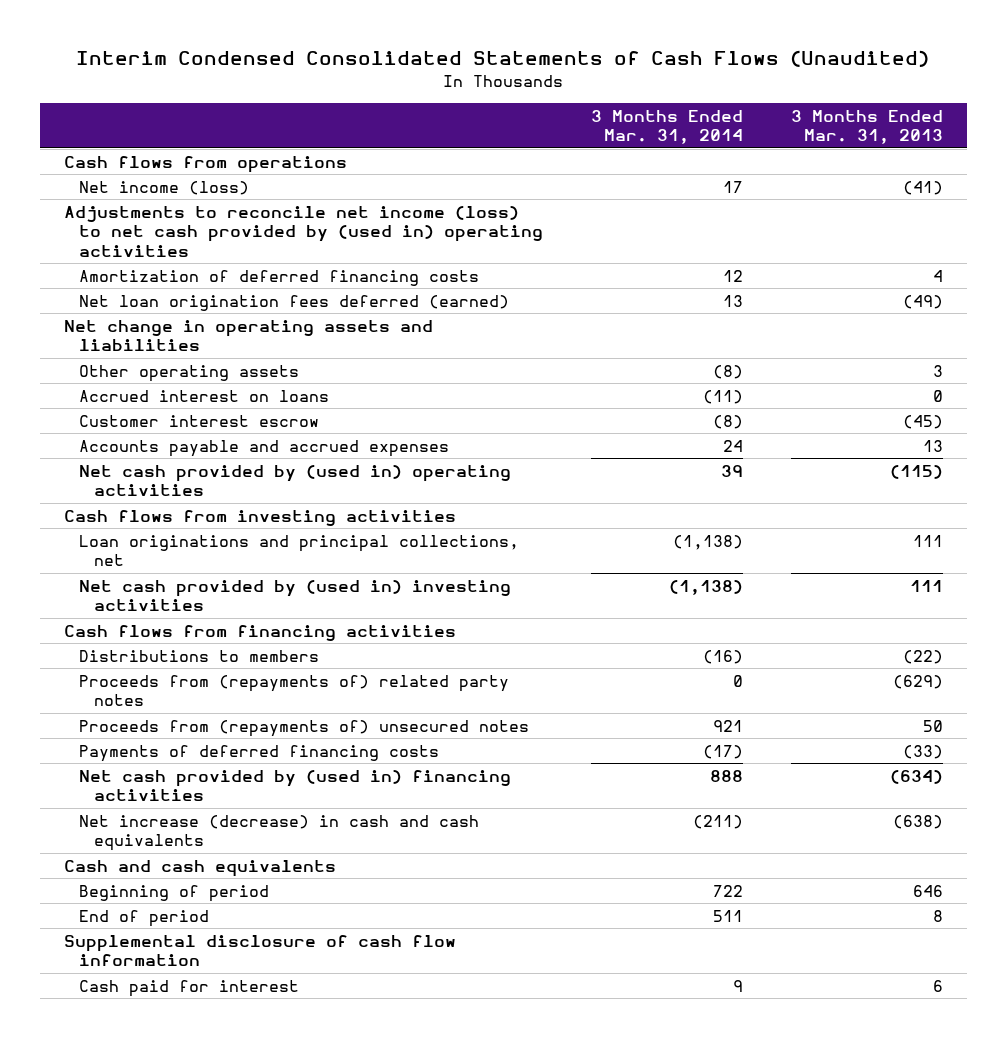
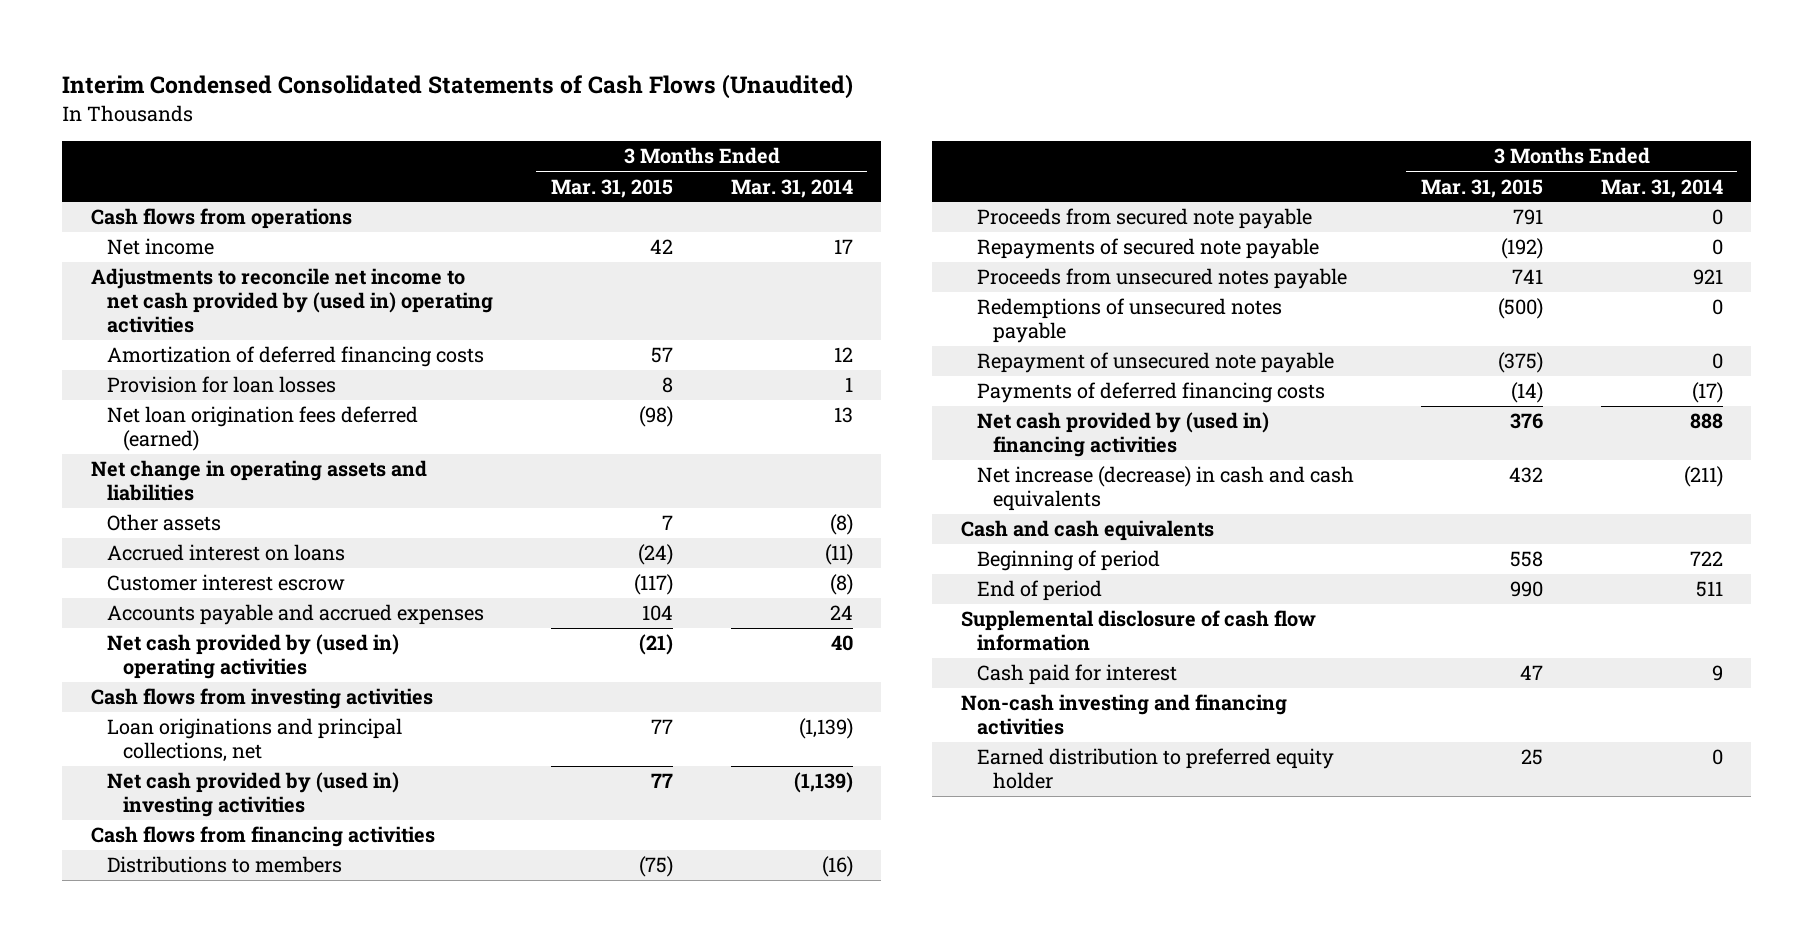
[790,109,943,145] 3 Months Ended Mar. 31, 2013 -> none
none -> [550,178,673,198] Mar. 31, 2015
[78,180,249,195] Net income (loss) -> [106,238,214,256] Net income
[63,205,543,257] Adjustments to reconcile net income (loss) to net cash provided by (used in) operating activities -> [90,268,493,334] Adjustments to reconcile net income to net cash provided by (used in) operating activities
none -> [106,376,336,394] Provision for loan losses
[78,364,299,382] Other operating assets -> [106,514,221,532] Other assets
[720,464,743,477] 39 -> [830,635,853,652] 40
[672,534,743,550] (1,138) -> [798,718,853,740] (1,139)
[668,579,743,595] (1,138) -> [793,772,853,794] (1,139)
[78,674,509,707] Proceeds from (repayments of) related party notes -> none
none -> [976,208,1312,230] Proceeds from secured note payable
none -> [976,238,1319,260] Repayments of secured note payable
[78,719,529,737] Proceeds from (repayments of) unsecured notes -> [976,268,1347,290] Proceeds from unsecured notes payable
none -> [976,298,1282,344] Redemptions of unsecured notes payable
none -> [976,352,1334,374] Repayment of unsecured note payable
none -> [960,694,1287,736] Non-cash investing and financing activities
none -> [976,748,1334,790] Earned distribution to preferred equity holder

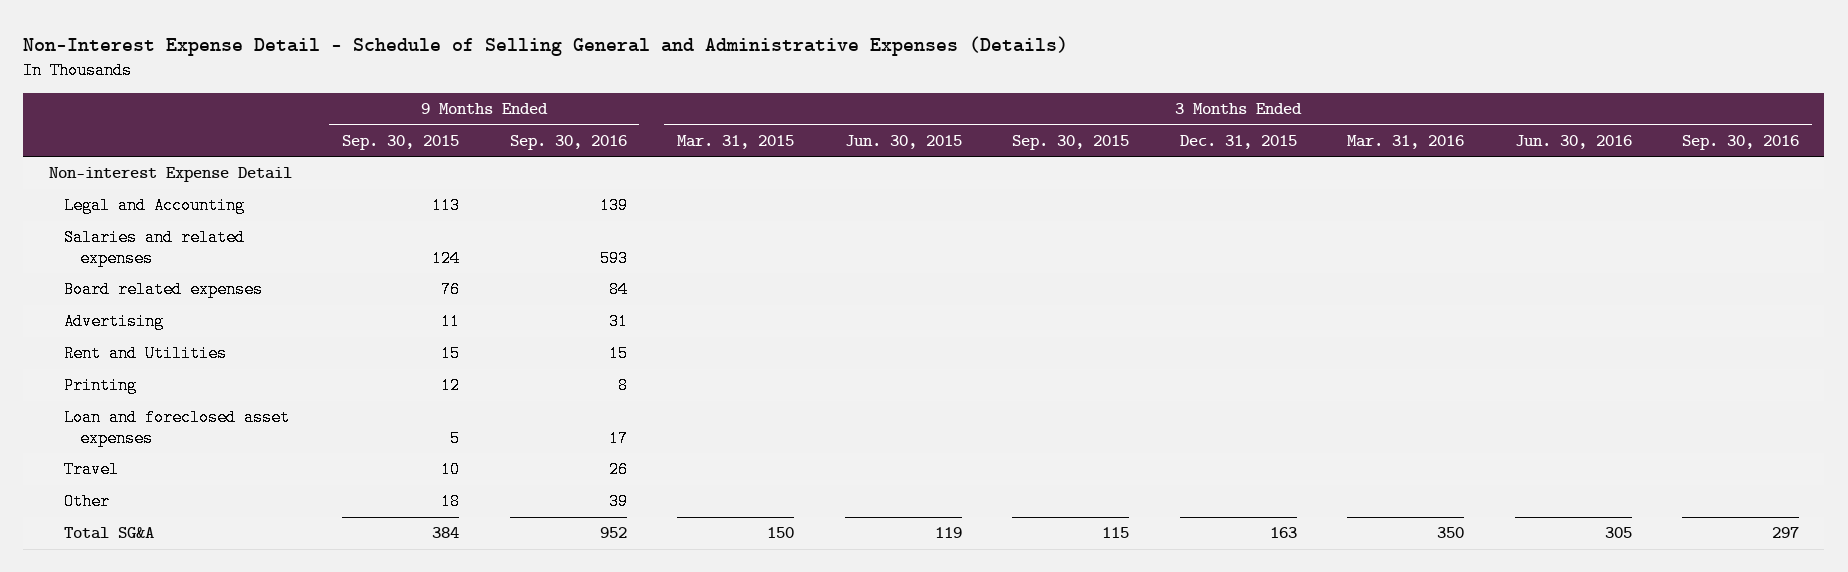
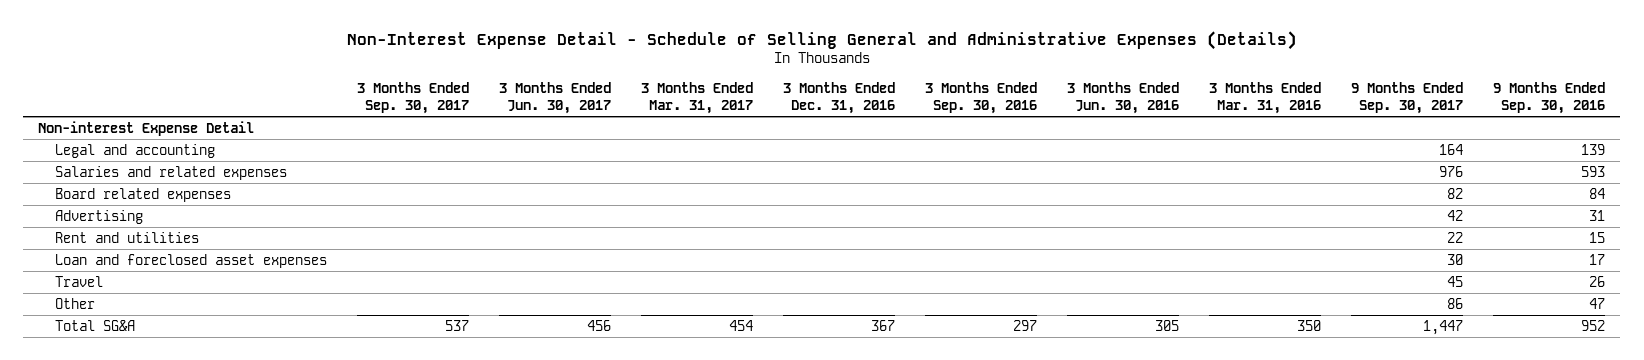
[342,134,460,150] Sep. 30, 2015 -> none
[677,134,795,149] Mar. 31, 2015 -> none
[844,134,962,149] Jun. 30, 2015 -> none
[1012,134,1130,150] Sep. 30, 2015 -> none
[1179,134,1297,149] Dec. 31, 2015 -> none
none -> [357,82,470,115] 3 Months Ended Sep. 30, 2017
none -> [499,82,612,115] 3 Months Ended Jun. 30, 2017
none -> [641,82,754,115] 3 Months Ended Mar. 31, 2017
none -> [783,82,896,115] 3 Months Ended Dec. 31, 2016
none -> [1351,82,1464,115] 9 Months Ended Sep. 30, 2017
[64,197,246,215] Legal and Accounting -> [55,144,216,159] Legal and accounting
[64,377,138,395] Printing -> none
[64,345,228,363] Rent and Utilities -> [55,232,200,244] Rent and utilities
[608,493,628,511] 39 -> [1589,298,1606,310] 47

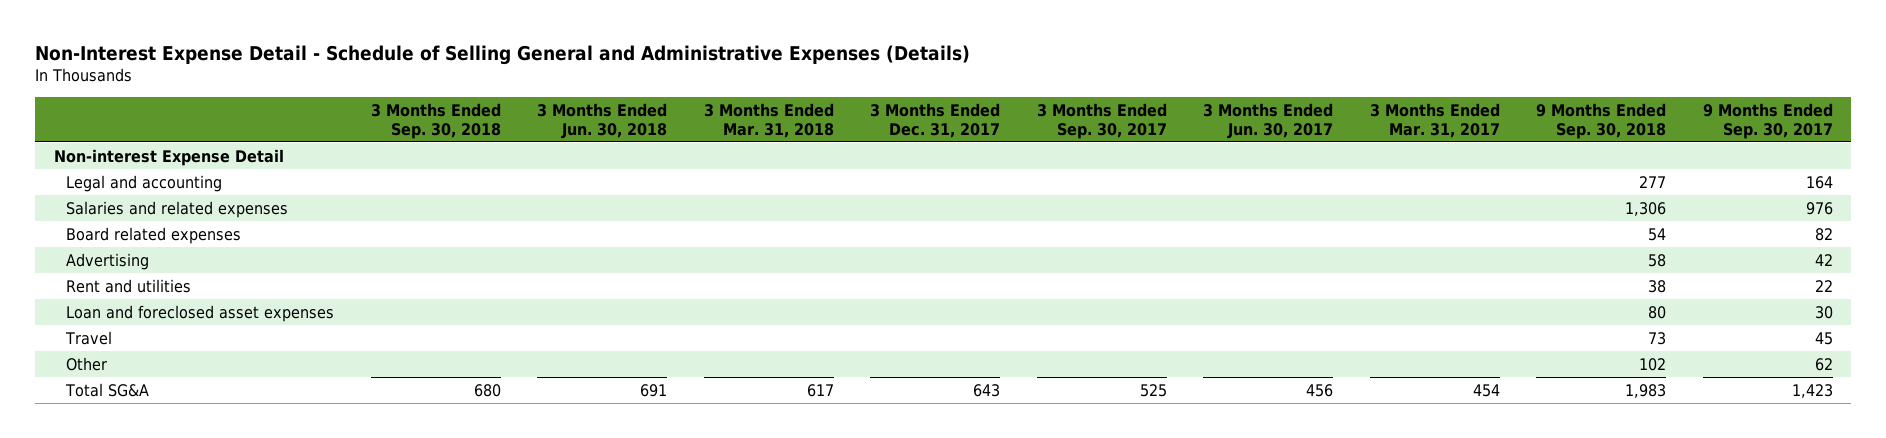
[783,82,896,115] 3 Months Ended Dec. 31, 2016 -> none
[925,82,1038,115] 3 Months Ended Sep. 30, 2016 -> none
[1067,82,1180,115] 3 Months Ended Jun. 30, 2016 -> none
[1209,82,1322,115] 3 Months Ended Mar. 31, 2016 -> none
[1493,82,1606,115] 9 Months Ended Sep. 30, 2016 -> none
none -> [370,103,501,139] 3 Months Ended Sep. 30, 2018
none -> [537,103,668,139] 3 Months Ended Jun. 30, 2018
none -> [703,103,834,138] 3 Months Ended Mar. 31, 2018
none -> [870,103,1001,138] 3 Months Ended Dec. 31, 2017
none -> [1536,103,1667,139] 9 Months Ended Sep. 30, 2018
[1447,298,1464,310] 86 -> [1814,357,1833,371] 62
[445,320,470,332] 537 -> [1139,383,1167,397] 525
[1423,320,1464,336] 1,447 -> [1791,383,1833,398] 1,423

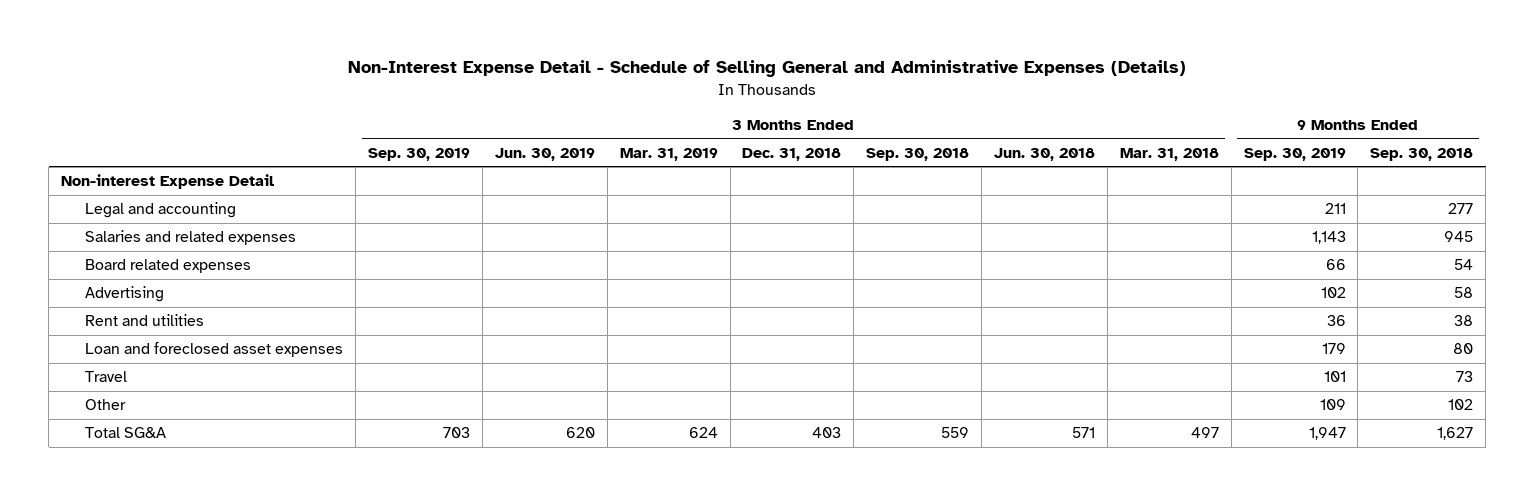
[870,103,1001,138] 3 Months Ended Dec. 31, 2017 -> none
[1036,103,1167,139] 3 Months Ended Sep. 30, 2017 -> none
[1203,103,1334,139] 3 Months Ended Jun. 30, 2017 -> none
[1369,103,1500,138] 3 Months Ended Mar. 31, 2017 -> none
[1702,103,1833,139] 9 Months Ended Sep. 30, 2017 -> none
none -> [368,147,471,161] Sep. 30, 2019
none -> [494,147,595,161] Jun. 30, 2019
none -> [619,147,718,161] Mar. 31, 2019
none -> [742,147,842,161] Dec. 31, 2018
none -> [1243,147,1346,161] Sep. 30, 2019
[1625,201,1667,216] 1,306 -> [1444,231,1474,243] 945
[473,383,501,397] 680 -> [941,427,970,439] 559
[640,383,668,397] 691 -> [1072,427,1096,439] 571
[806,383,834,397] 617 -> [1190,427,1219,439] 497
[1625,383,1667,398] 1,983 -> [1437,427,1474,441] 1,627

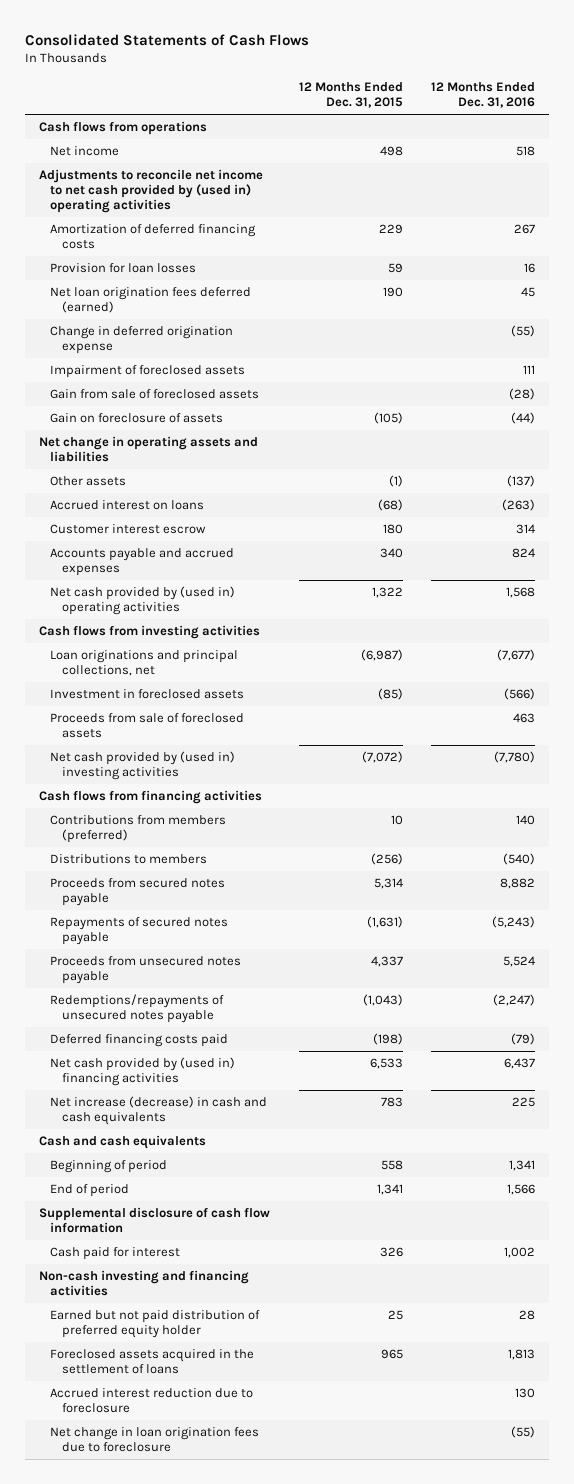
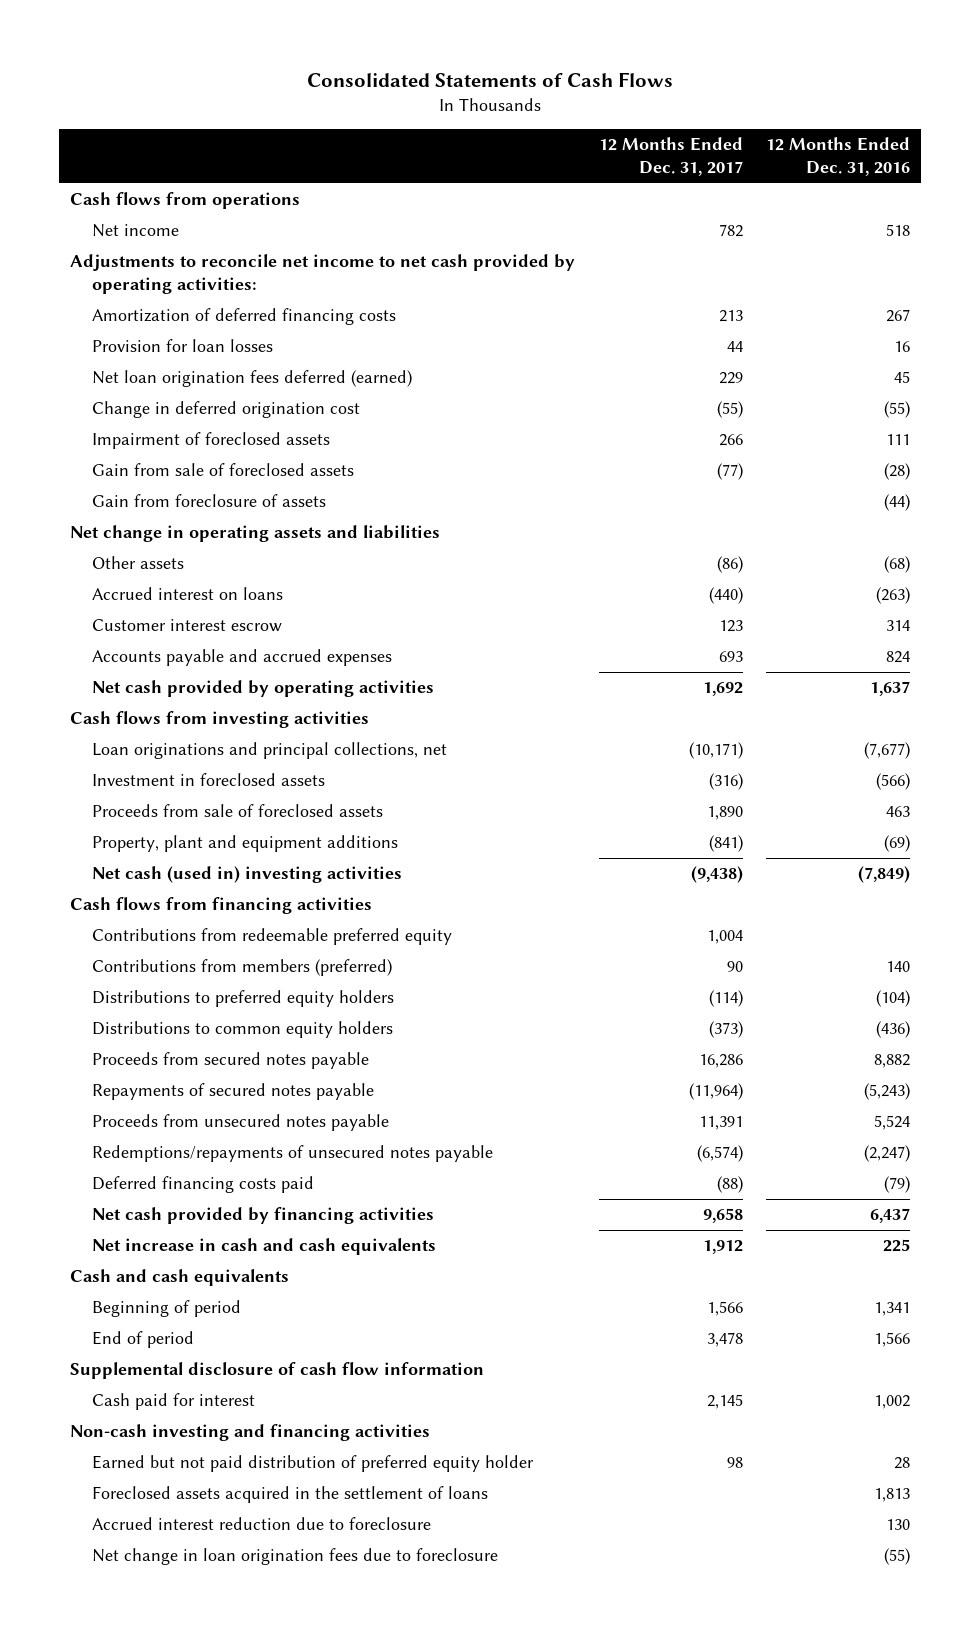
[298,82,403,109] 12 Months Ended Dec. 31, 2015 -> none
none -> [598,136,743,177] 12 Months Ended Dec. 31, 2017
[39,169,264,214] Adjustments to reconcile net income to net cash provided by (used in) operating activities -> [70,254,576,295] Adjustments to reconcile net income to net cash provided by operating activities:
[50,326,234,355] Change in deferred origination expense -> [92,401,361,419] Change in deferred origination cost
[50,413,224,424] Gain on foreclosure of assets -> [92,494,327,508] Gain from foreclosure of assets
[507,475,536,488] (137) -> [883,556,910,574] (68)
[50,586,236,616] Net cash provided by (used in) operating activities -> [92,680,435,698] Net cash provided by operating activities
[506,587,536,599] 1,568 -> [869,681,910,697] 1,637
none -> [92,835,399,853] Property, plant and equipment additions
[50,751,236,781] Net cash provided by (used in) investing activities -> [92,866,403,884] Net cash (used in) investing activities
[494,751,536,764] (7,780) -> [857,866,910,884] (7,849)
none -> [92,928,453,946] Contributions from redeemable preferred equity
[50,854,208,865] Distributions to members -> none
none -> [92,990,395,1008] Distributions to preferred equity holders
none -> [92,1021,394,1039] Distributions to common equity holders
[50,1057,236,1087] Net cash provided by (used in) financing activities -> [92,1207,435,1225] Net cash provided by financing activities
[50,1096,268,1126] Net increase (decrease) in cash and cash equivalents -> [92,1238,437,1256] Net increase in cash and cash equivalents

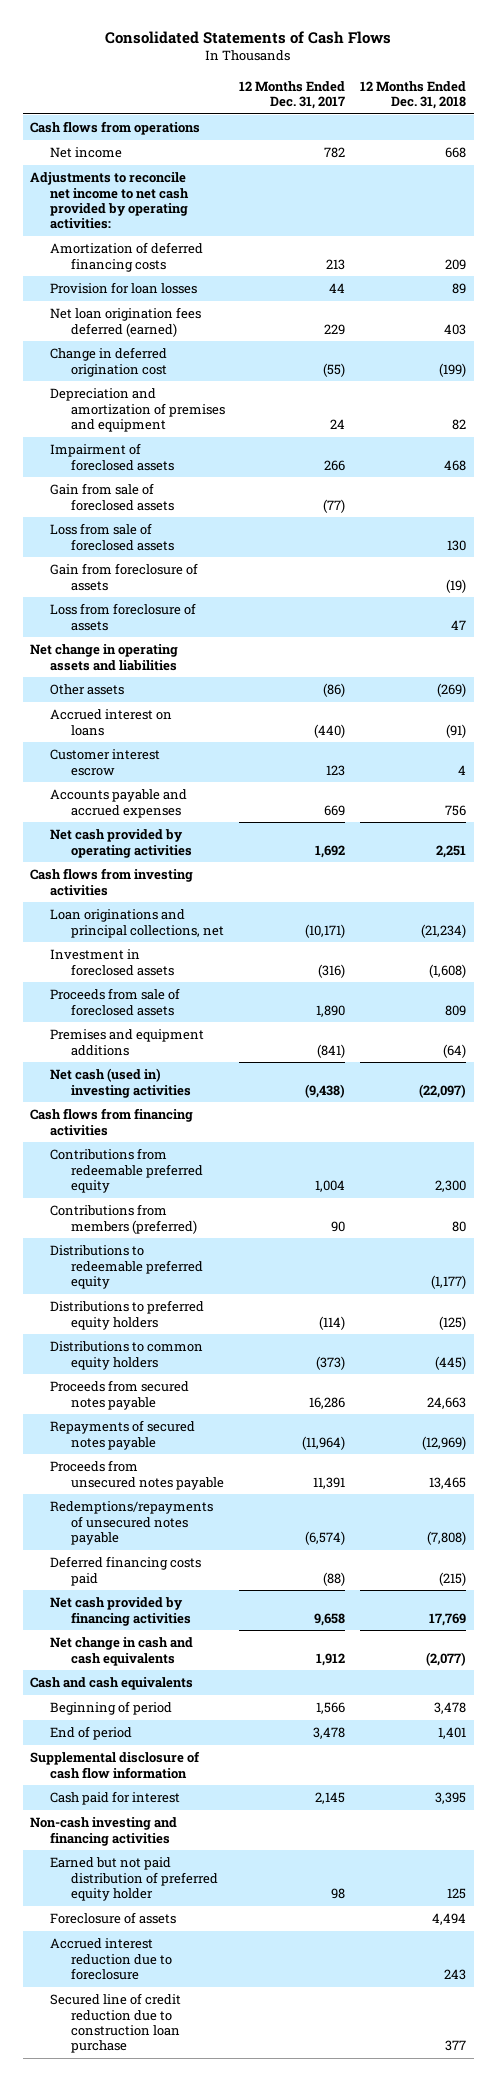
[765,136,910,177] 12 Months Ended Dec. 31, 2016 -> none
none -> [360,80,467,109] 12 Months Ended Dec. 31, 2018
none -> [50,388,225,432] Depreciation and amortization of premises and equipment
none -> [50,523,174,551] Loss from sale of foreclosed assets
none -> [50,603,197,631] Loss from foreclosure of assets
[718,651,743,663] 693 -> [324,804,346,816] 669
[92,835,399,853] Property, plant and equipment additions -> [50,1029,205,1056] Premises and equipment additions
none -> [50,1245,203,1289] Distributions to redeemable preferred equity
[92,1238,437,1256] Net increase in cash and cash equivalents -> [50,1637,194,1666] Net change in cash and cash equivalents
[92,1486,489,1504] Foreclosed assets acquired in the settlement of loans -> none
none -> [50,1912,177,1925] Foreclosure of assets
[92,1548,499,1566] Net change in loan origination fees due to foreclosure -> none
none -> [50,1993,182,2054] Secured line of credit reduction due to construction loan purchase

